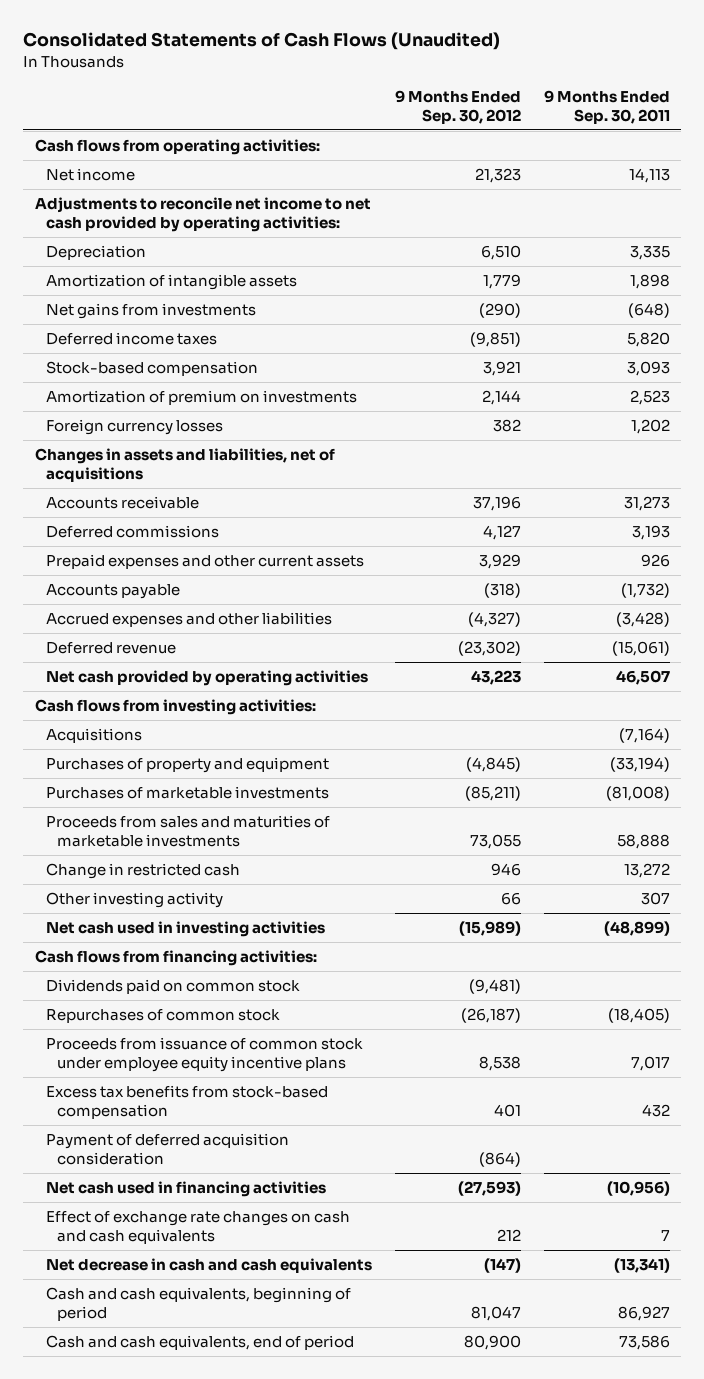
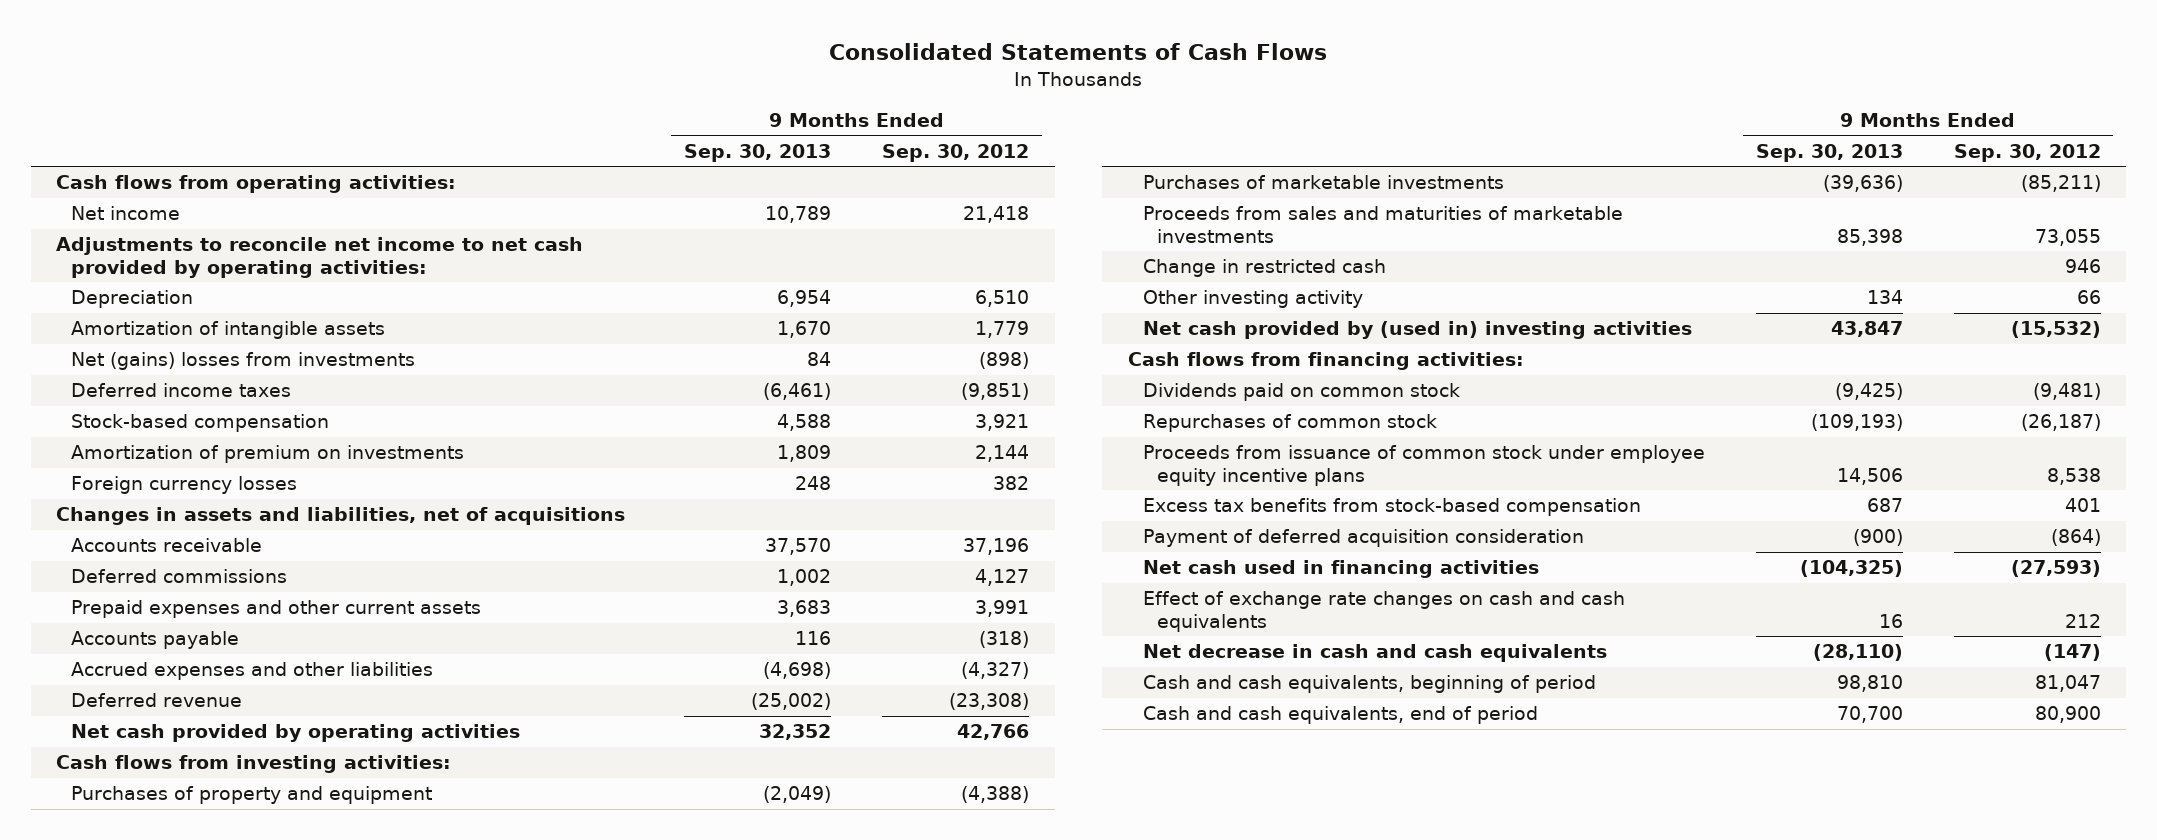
[23,32,501,51] Consolidated Statements of Cash Flows (Unaudited) -> [829,43,1328,61] Consolidated Statements of Cash Flows
[543,89,670,124] 9 Months Ended Sep. 30, 2011 -> none
none -> [684,144,832,163] Sep. 30, 2013
[474,168,521,184] 21,323 -> [963,206,1030,224] 21,418
[45,303,256,320] Net gains from investments -> [70,352,415,371] Net (gains) losses from investments
[478,303,521,319] (290) -> [979,352,1030,370] (898)
[478,554,521,570] 3,929 -> [975,600,1030,618] 3,991
[457,641,521,657] (23,302) -> [949,693,1030,711] (23,308)
[470,670,521,686] 43,223 -> [957,724,1030,741] 42,766
[45,728,142,744] Acquisitions -> none
[465,757,521,773] (4,845) -> [961,786,1030,804] (4,388)
[45,921,325,938] Net cash used in investing activities -> [1142,321,1692,340] Net cash provided by (used in) investing activities
[458,921,521,937] (15,989) -> [2010,321,2101,339] (15,532)

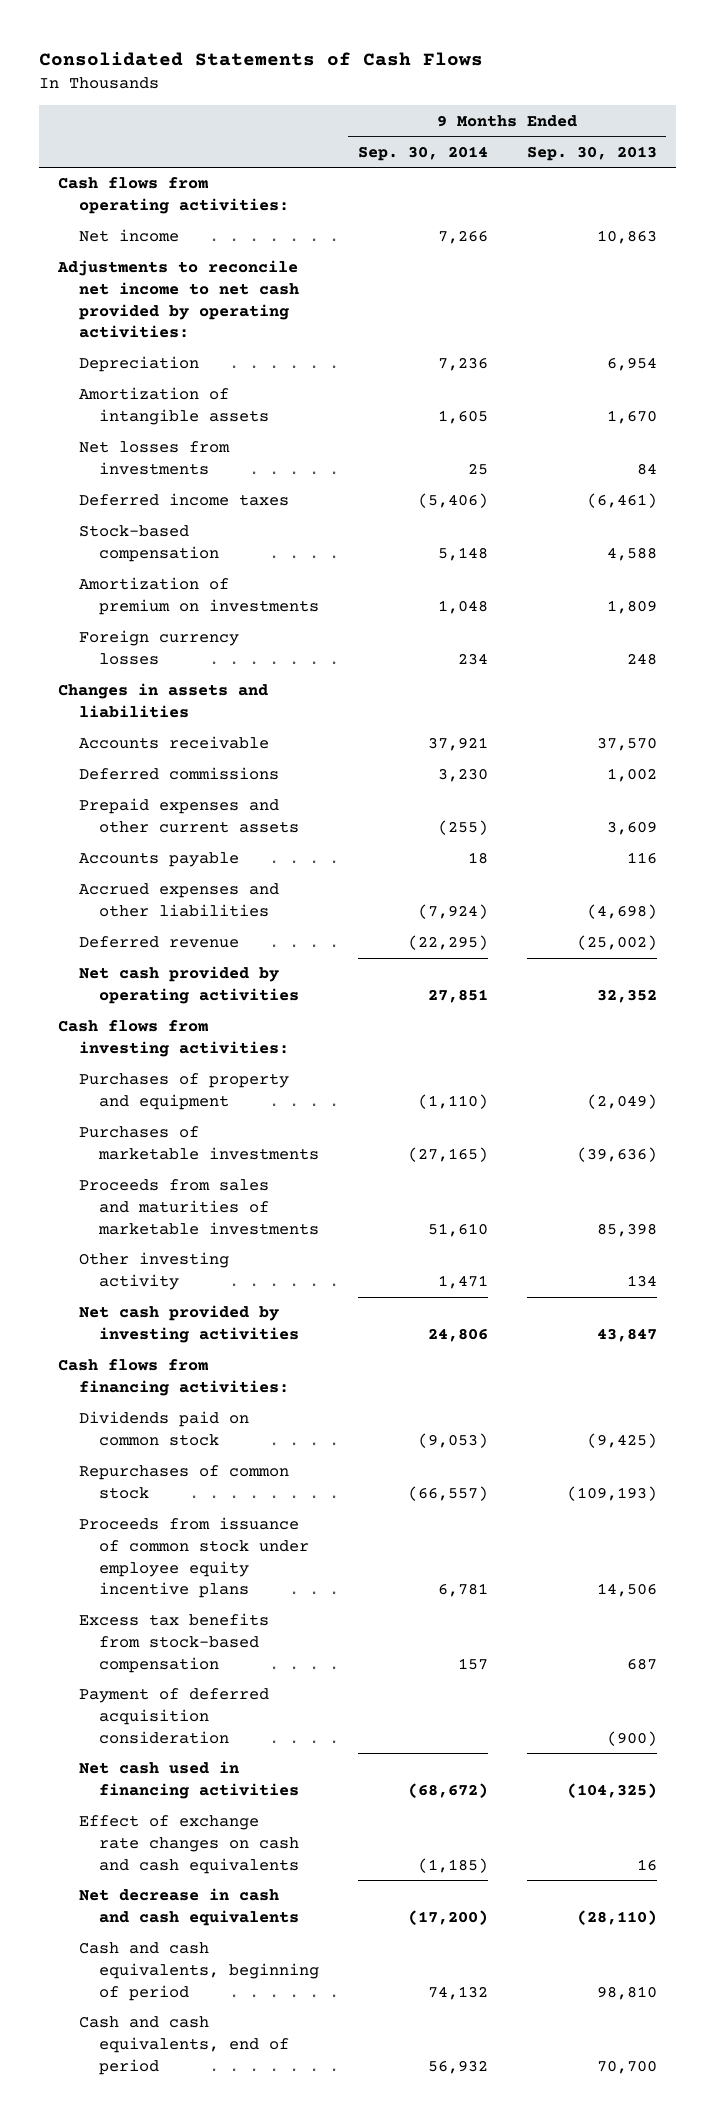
[882,144,1030,163] Sep. 30, 2012 -> none
none -> [357,145,488,161] Sep. 30, 2014
[765,206,832,224] 10,789 -> [596,230,657,245] 10,863
[70,352,415,371] Net (gains) losses from investments -> [78,441,230,476] Net losses from investments
[56,507,626,526] Changes in assets and liabilities, net of acquisitions -> [58,683,269,719] Changes in assets and liabilities
[777,600,832,618] 3,683 -> [606,821,657,836] 3,609
[1142,259,1386,278] Change in restricted cash -> none
[1142,321,1692,340] Net cash provided by (used in) investing activities -> [78,1305,300,1344] Net cash provided by investing activities

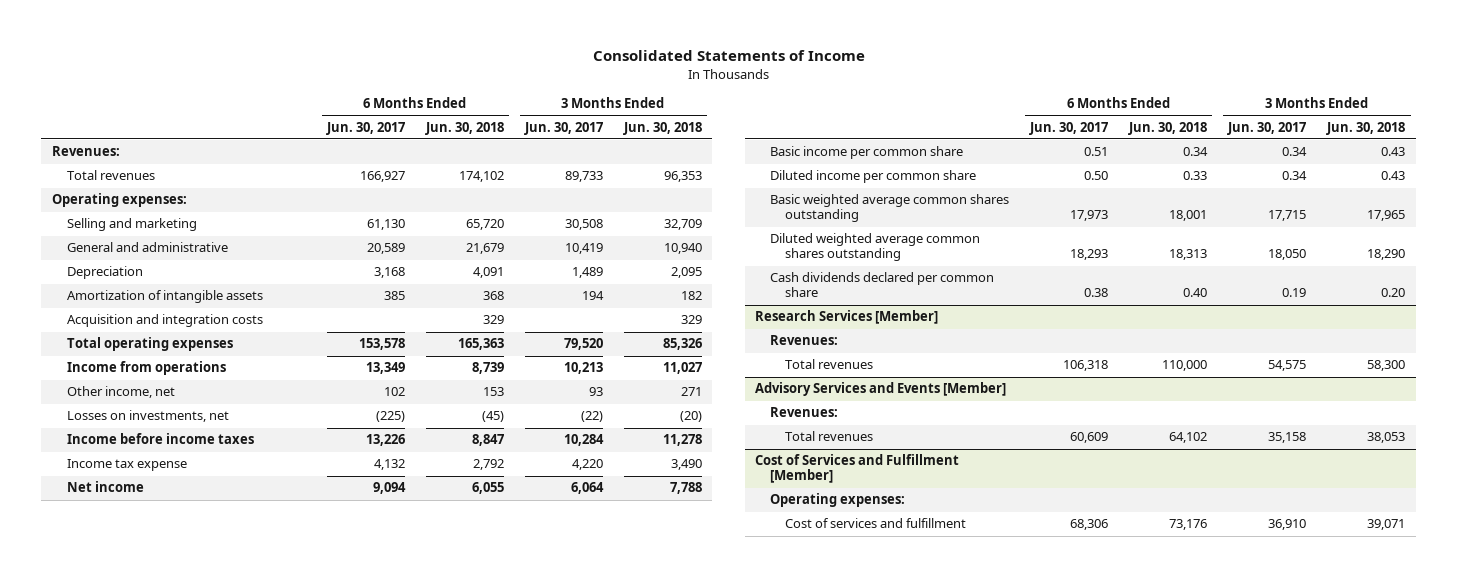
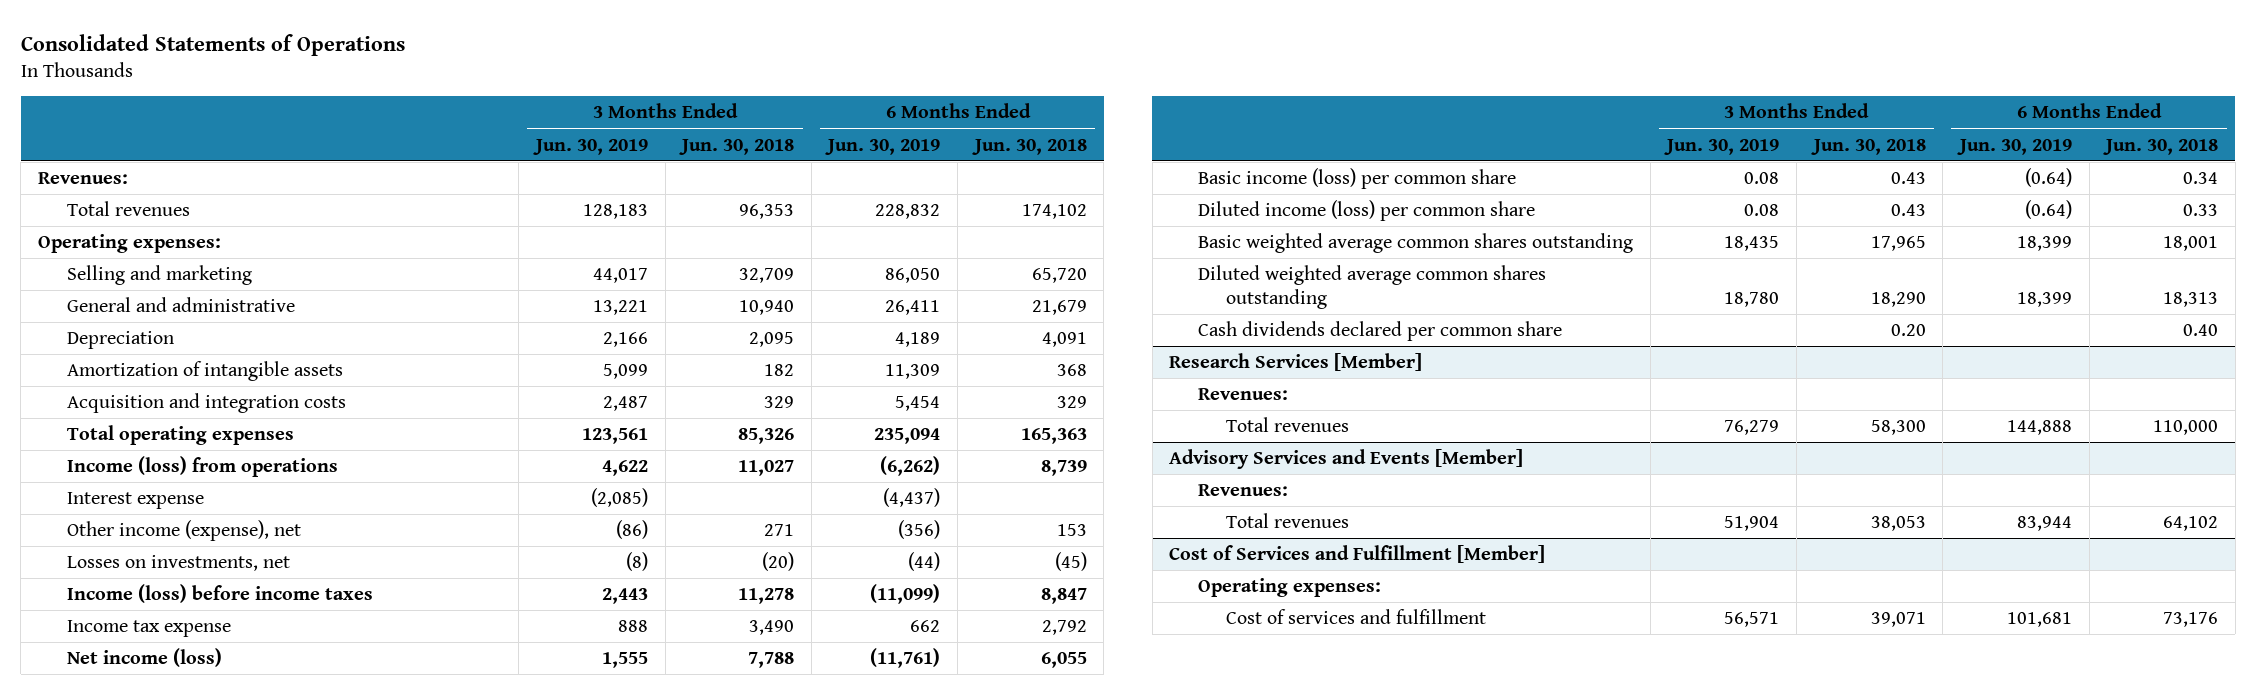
[592,50,865,62] Consolidated Statements of Income -> [20,33,405,56] Consolidated Statements of Operations
[325,121,405,135] Jun. 30, 2017 -> none
[523,121,603,135] Jun. 30, 2017 -> none
none -> [532,138,648,155] Jun. 30, 2019
none -> [825,138,941,155] Jun. 30, 2019
[66,361,226,376] Income from operations -> [66,456,338,478] Income (loss) from operations
none -> [66,492,204,510] Interest expense
[66,386,175,399] Other income, net -> [66,520,301,542] Other income (expense), net
[66,433,254,445] Income before income taxes -> [66,584,373,604] Income (loss) before income taxes
[66,481,144,493] Net income -> [66,648,222,668] Net income (loss)
[770,146,964,160] Basic income per common share -> [1197,168,1516,190] Basic income (loss) per common share
[770,170,977,184] Diluted income per common share -> [1197,200,1535,222] Diluted income (loss) per common share

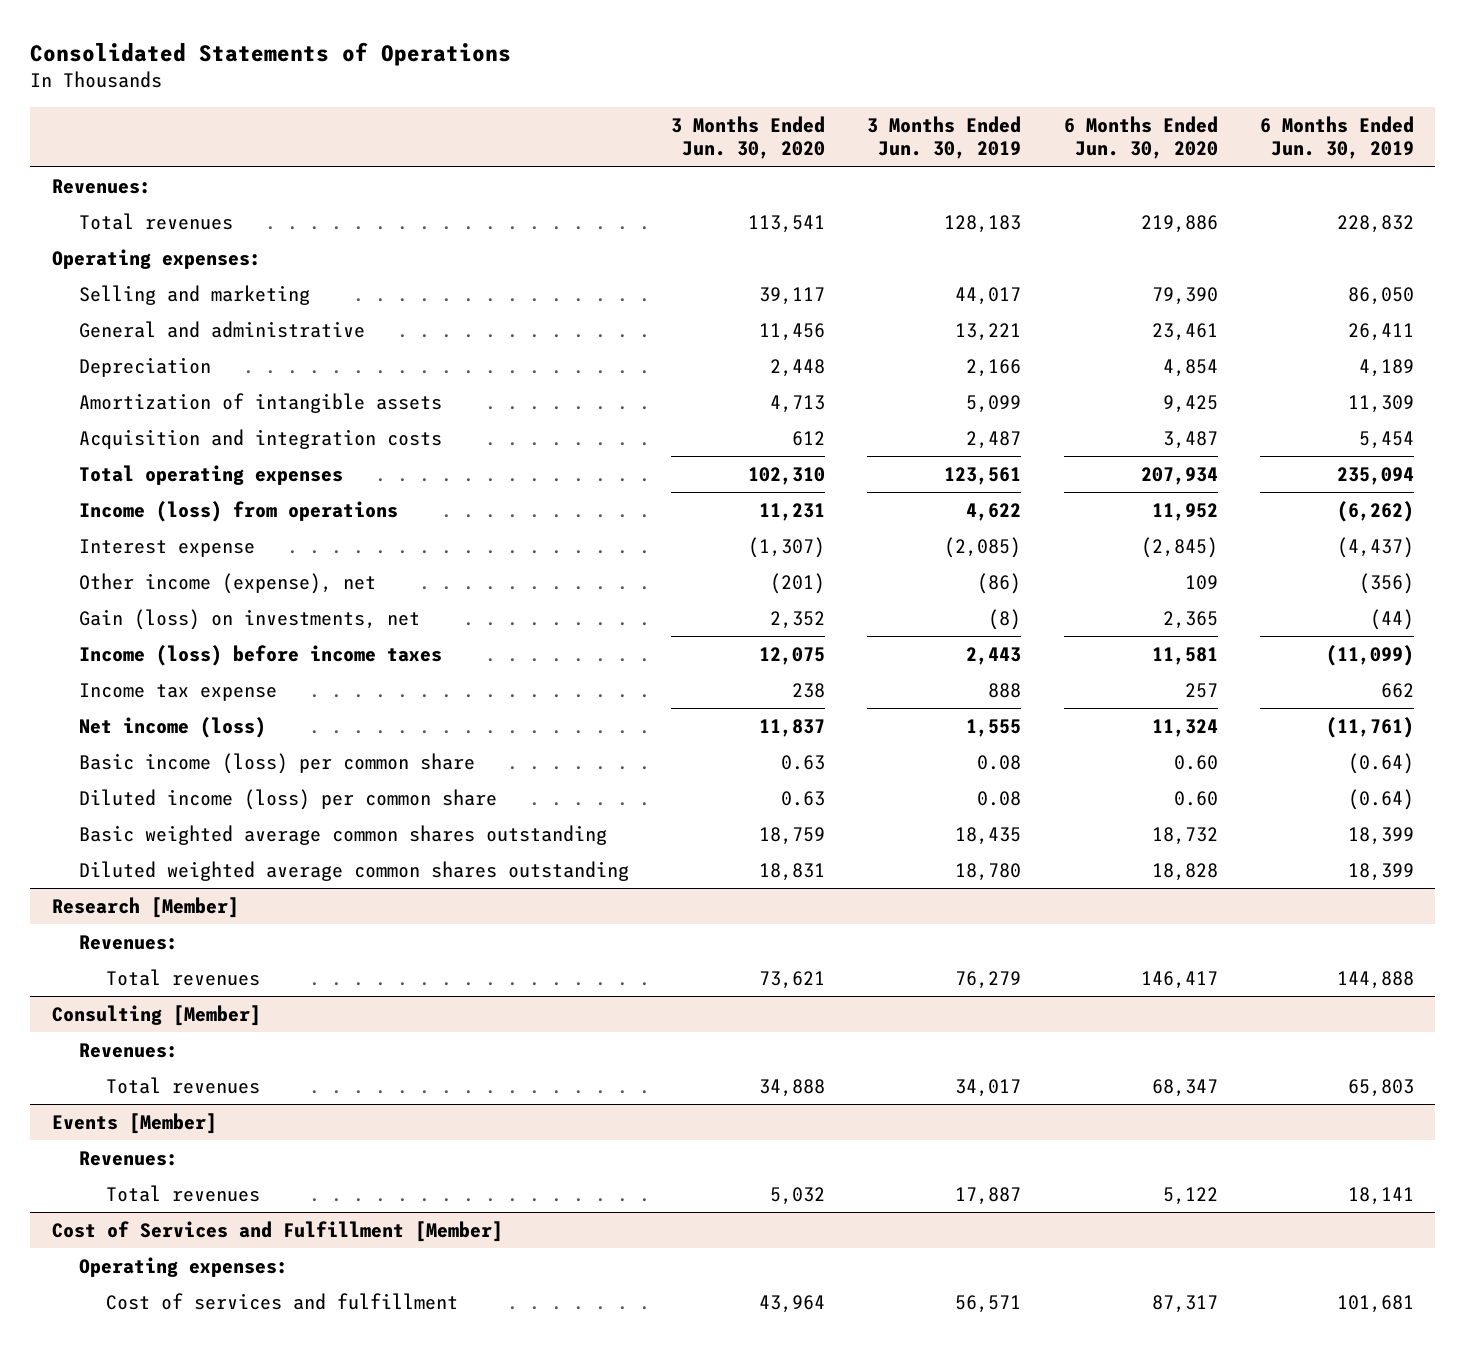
[679,138,795,155] Jun. 30, 2018 -> none
[971,138,1087,155] Jun. 30, 2018 -> none
none -> [671,115,826,160] 3 Months Ended Jun. 30, 2020
none -> [1063,115,1218,160] 6 Months Ended Jun. 30, 2020
[66,555,290,572] Losses on investments, net -> [78,609,420,631] Gain (loss) on investments, net
[1197,321,1562,342] Cash dividends declared per common share -> none
[1169,353,1423,372] Research Services [Member] -> [51,897,239,919] Research [Member]
[1169,449,1524,470] Advisory Services and Events [Member] -> none
none -> [51,1005,261,1027] Consulting [Member]
[1724,516,1780,532] 51,904 -> [955,1079,1022,1098] 34,017
[2016,516,2072,532] 83,944 -> [1347,1079,1414,1098] 65,803
none -> [51,1113,217,1135] Events [Member]
none -> [78,1151,178,1167] Revenues:
none -> [106,1185,261,1203] Total revenues

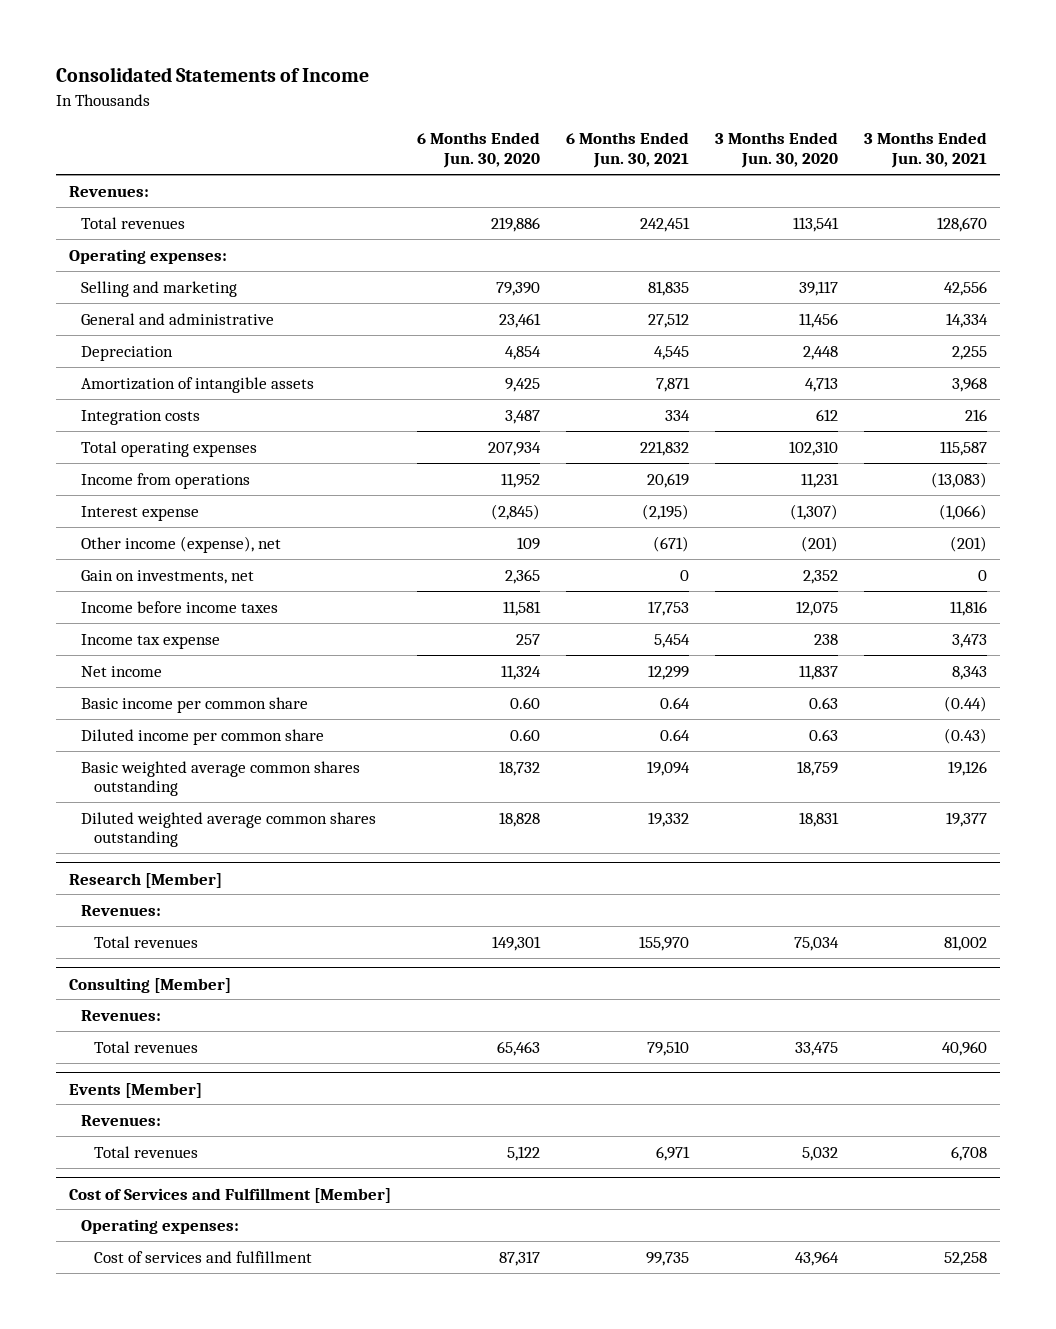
[30,41,512,66] Consolidated Statements of Operations -> [55,67,369,83] Consolidated Statements of Income
[867,115,1022,160] 3 Months Ended Jun. 30, 2019 -> none
[1259,115,1414,160] 6 Months Ended Jun. 30, 2019 -> none
none -> [565,132,689,169] 6 Months Ended Jun. 30, 2021
none -> [864,132,988,169] 3 Months Ended Jun. 30, 2021
[78,429,442,450] Acquisition and integration costs -> [81,409,201,425] Integration costs
[78,501,398,523] Income (loss) from operations -> [81,472,251,489] Income from operations
[78,609,420,631] Gain (loss) on investments, net -> [81,569,255,584] Gain on investments, net
[78,645,442,667] Income (loss) before income taxes -> [81,600,279,613] Income before income taxes
[78,717,266,739] Net income (loss) -> [81,665,163,677] Net income
[78,753,475,775] Basic income (loss) per common share -> [81,696,309,713] Basic income per common share
[78,789,497,811] Diluted income (loss) per common share -> [81,728,325,745] Diluted income per common share
[759,971,826,990] 73,621 -> [794,936,840,951] 75,034
[1140,971,1218,990] 146,417 -> [491,935,541,951] 149,301
[759,1079,826,1098] 34,888 -> [795,1041,839,1056] 33,475
[1151,1079,1218,1098] 68,347 -> [496,1040,540,1056] 65,463

